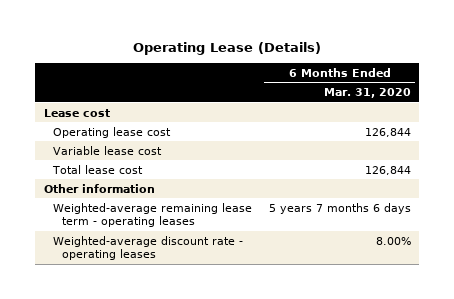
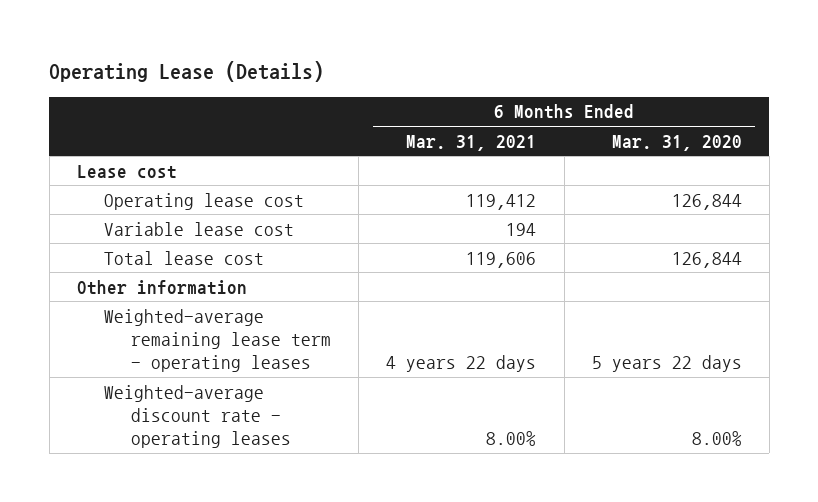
none -> [406,134,537,151] Mar. 31, 2021
[268,202,411,214] 5 years 7 months 6 days -> [591,354,742,372] 5 years 22 days

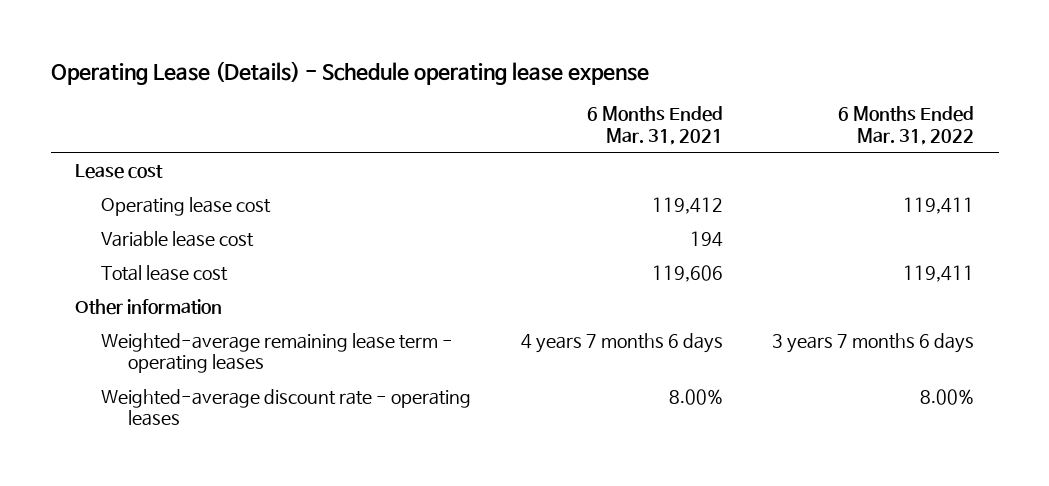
[49,61,325,83] Operating Lease (Details) -> [50,60,649,85] Operating Lease (Details) - Schedule operating lease expense
[611,134,742,151] Mar. 31, 2020 -> none
none -> [837,106,974,145] 6 Months Ended Mar. 31, 2022
[386,354,537,372] 4 years 22 days -> [520,332,723,353] 4 years 7 months 6 days

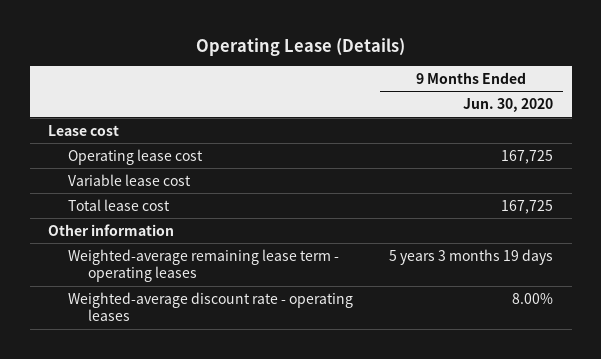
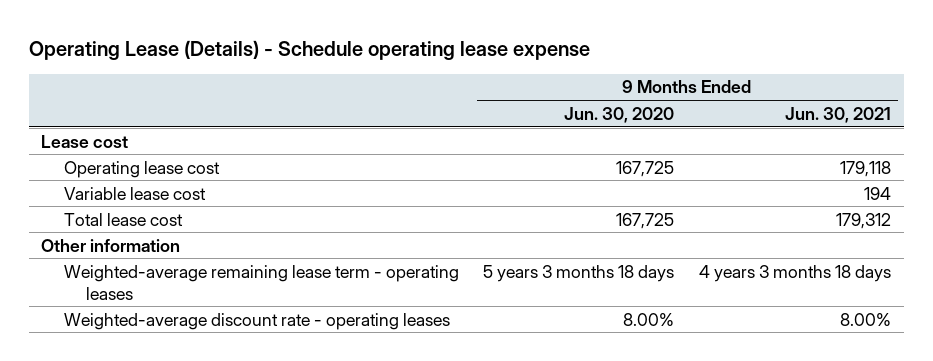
[195,37,405,56] Operating Lease (Details) -> [29,40,591,61] Operating Lease (Details) - Schedule operating lease expense
none -> [785,106,892,123] Jun. 30, 2021
[389,248,554,265] 5 years 3 months 19 days -> [483,264,675,282] 5 years 3 months 18 days

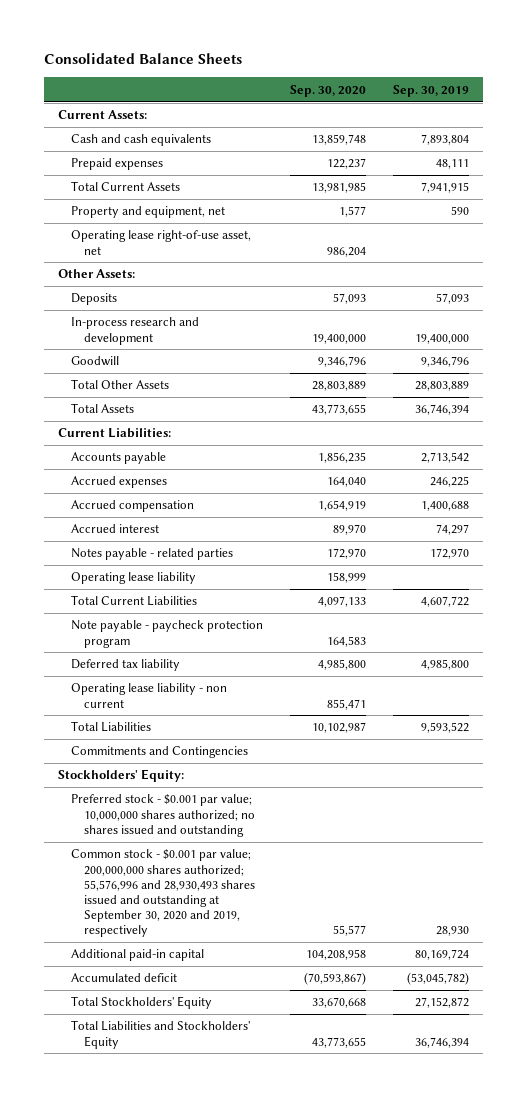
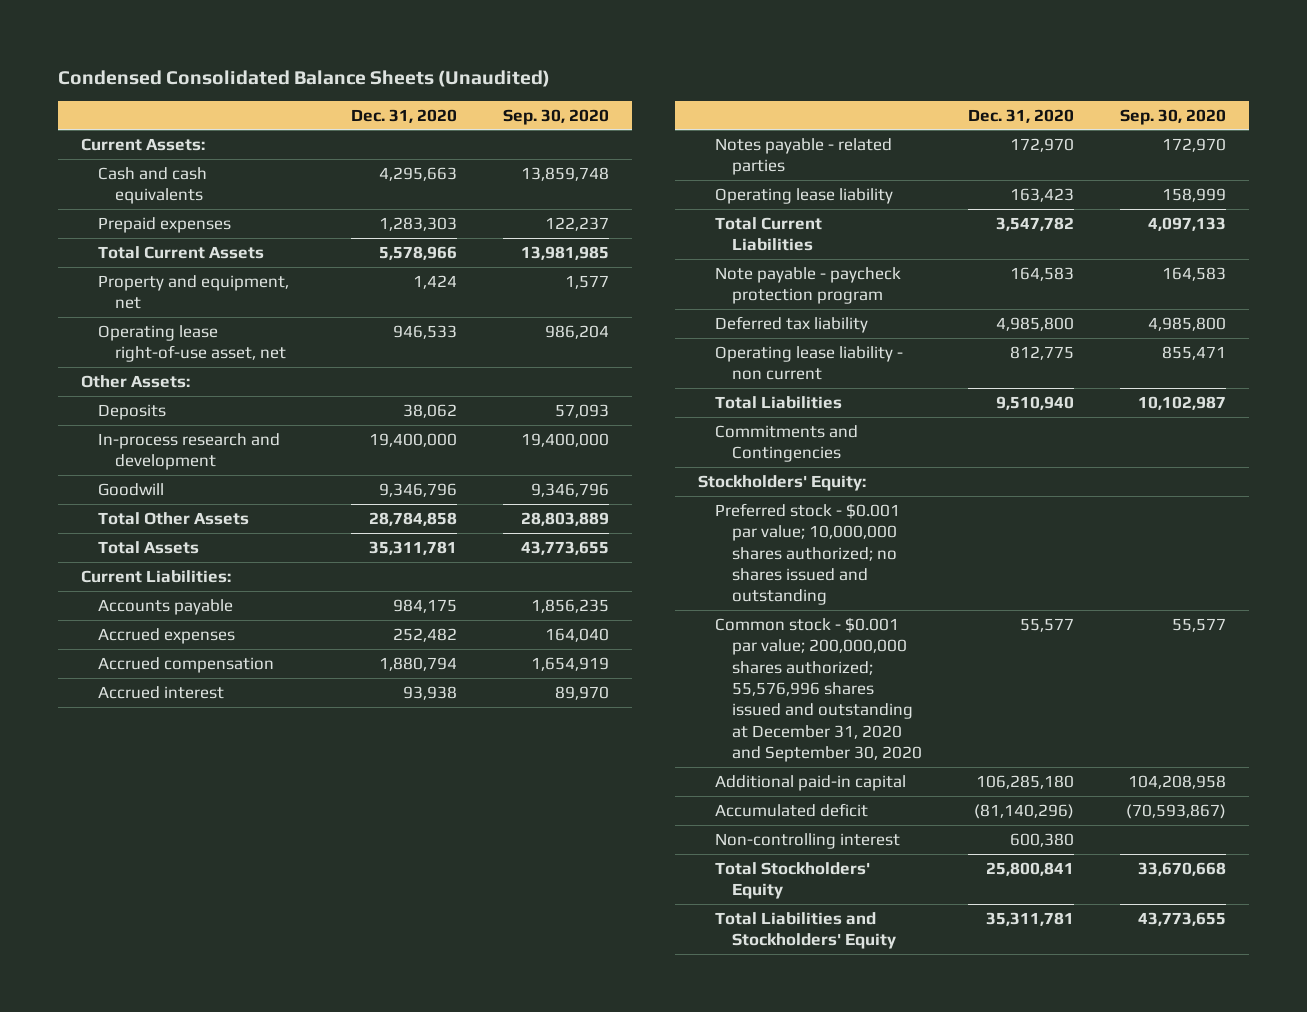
[44,53,243,65] Consolidated Balance Sheets -> [57,69,550,87] Condensed Consolidated Balance Sheets (Unaudited)
[393,84,470,97] Sep. 30, 2019 -> none
none -> [351,108,458,123] Dec. 31, 2020
[71,849,256,938] Common stock - $0.001 par value; 200,000,000 shares authorized; 55,576,996 and 28,930,493 shares issued and outstanding at September 30, 2020 and 2019, respectively -> [714,616,923,763] Common stock - $0.001 par value; 200,000,000 shares authorized; 55,576,996 shares issued and outstanding at December 31, 2020 and September 30, 2020
none -> [714,832,900,849] Non-controlling interest

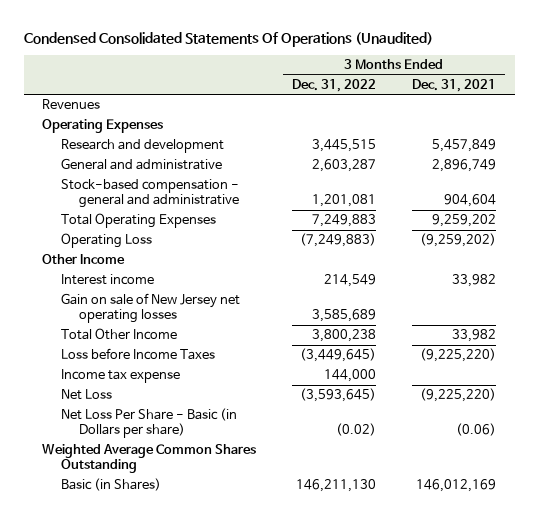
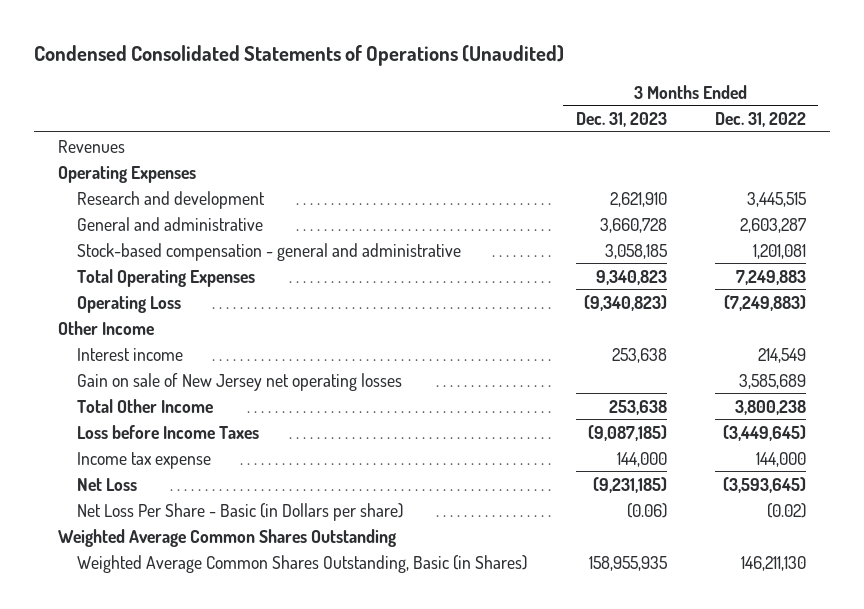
[24,32,434,48] Condensed Consolidated Statements Of Operations (Unaudited) -> [33,45,564,67] Condensed Consolidated Statements of Operations (Unaudited)
[412,79,497,93] Dec. 31, 2021 -> none
none -> [575,111,667,127] Dec. 31, 2023
[60,478,161,492] Basic (in Shares) -> [77,554,528,573] Weighted Average Common Shares Outstanding, Basic (in Shares)

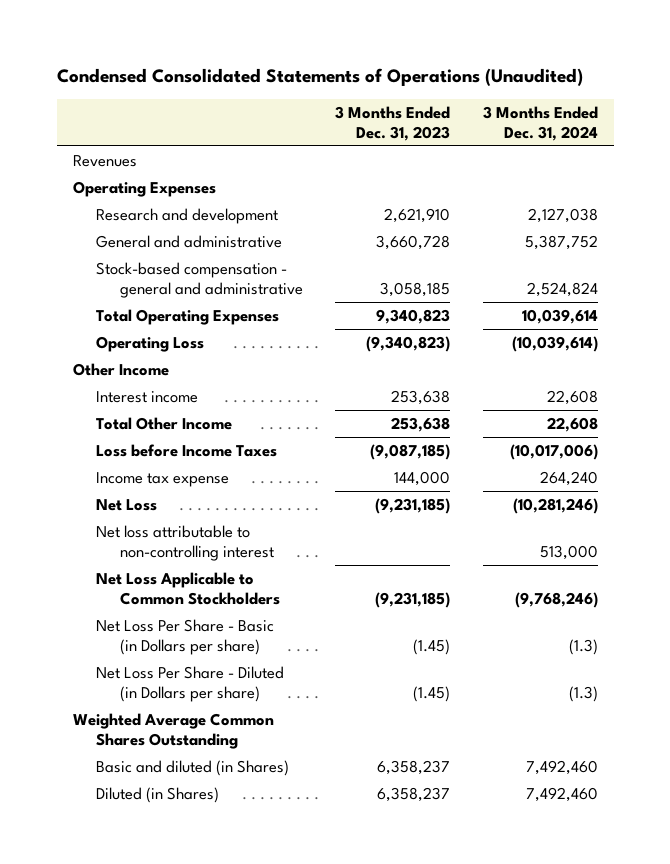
[715,111,807,127] Dec. 31, 2022 -> none
none -> [482,105,598,141] 3 Months Ended Dec. 31, 2024
[77,372,403,391] Gain on sale of New Jersey net operating losses -> none
none -> [96,524,275,562] Net loss attributable to non-controlling interest
none -> [96,571,281,606] Net Loss Applicable to Common Stockholders
[626,502,667,518] (0.06) -> [413,639,451,656] (1.45)
none -> [96,665,285,703] Net Loss Per Share - Diluted (in Dollars per share)
[77,554,528,573] Weighted Average Common Shares Outstanding, Basic (in Shares) -> [96,759,290,776] Basic and diluted (in Shares)
[588,555,667,571] 158,955,935 -> [377,759,451,775] 6,358,237
none -> [96,786,220,803] Diluted (in Shares)

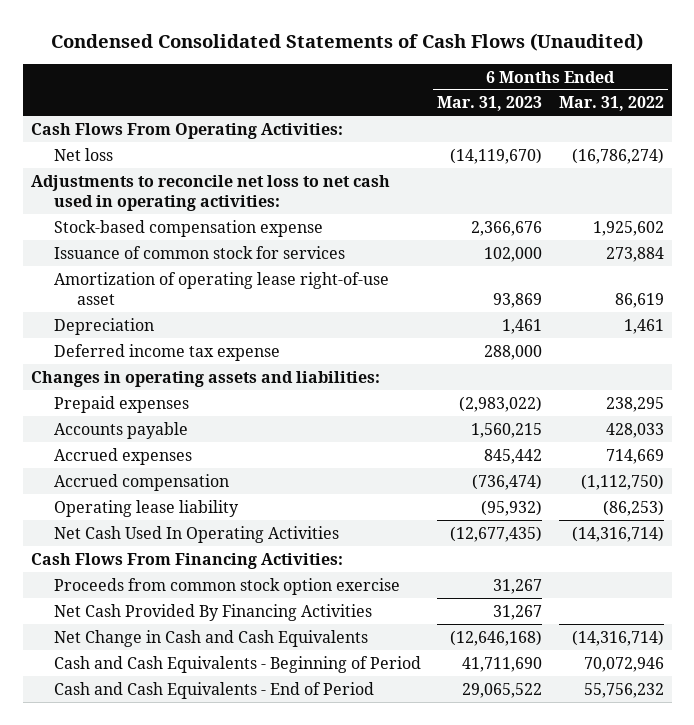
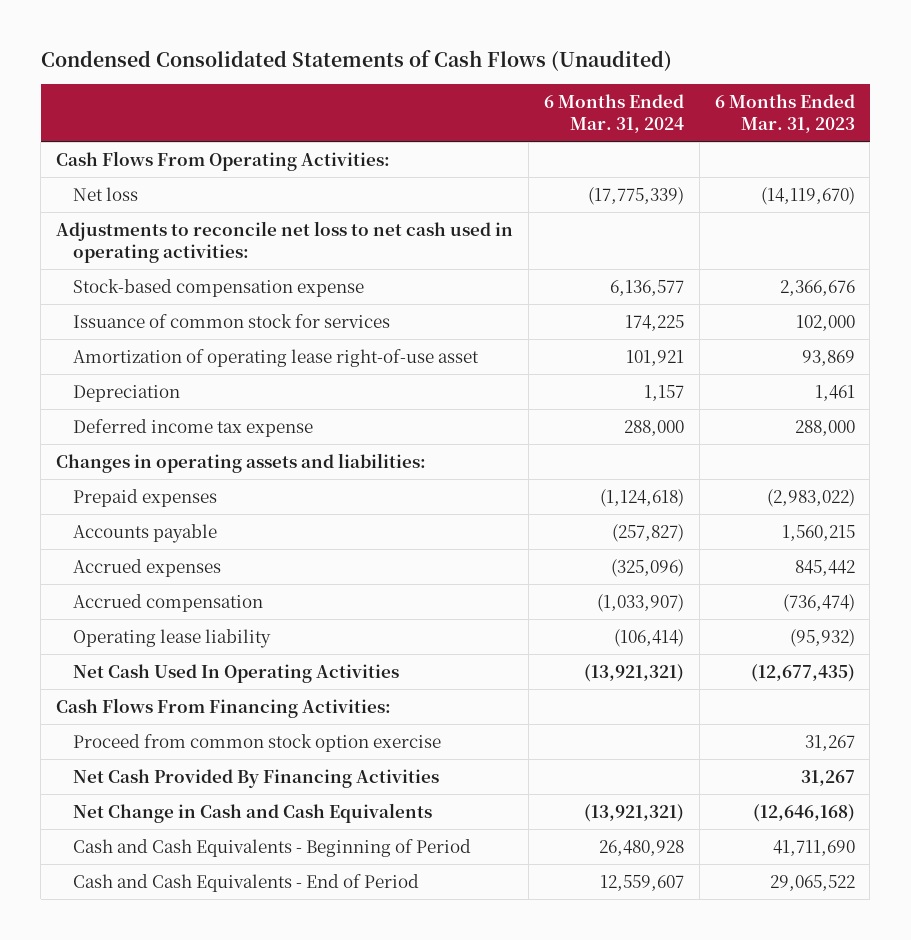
[558,96,664,112] Mar. 31, 2022 -> none
none -> [543,93,684,133] 6 Months Ended Mar. 31, 2024
[53,577,400,595] Proceeds from common stock option exercise -> [72,733,441,752] Proceed from common stock option exercise

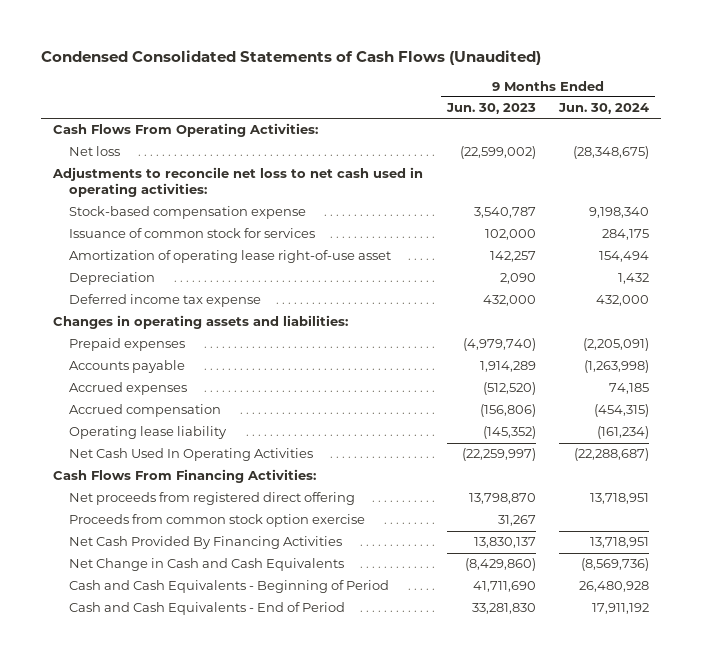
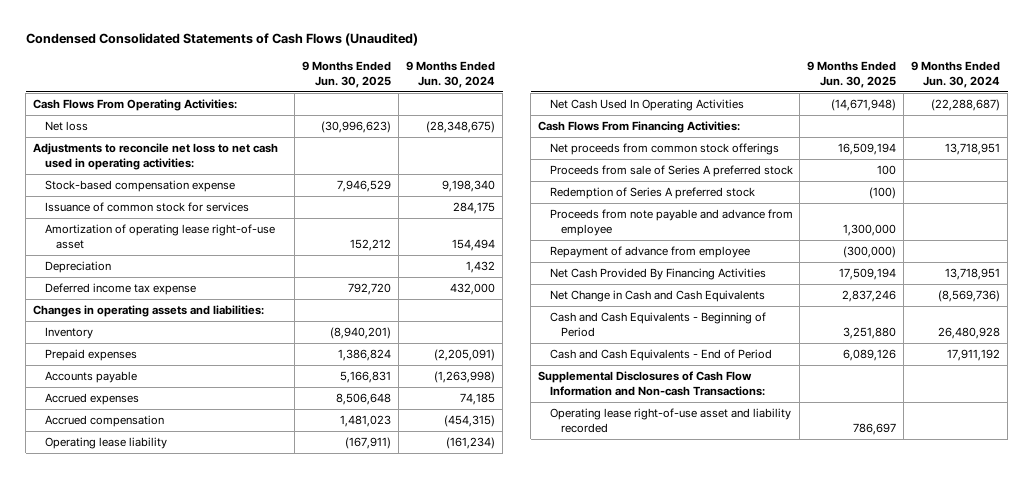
[445,103,536,115] Jun. 30, 2023 -> none
none -> [302,60,392,88] 9 Months Ended Jun. 30, 2025
none -> [44,327,93,340] Inventory
[68,514,365,528] Proceeds from common stock option exercise -> none
[68,492,355,506] Net proceeds from registered direct offering -> [549,143,779,156] Net proceeds from common stock offerings
none -> [549,165,793,178] Proceeds from sale of Series A preferred stock
none -> [549,187,755,200] Redemption of Series A preferred stock
none -> [549,209,793,236] Proceeds from note payable and advance from employee
none -> [549,246,750,259] Repayment of advance from employee
none -> [538,371,765,396] Supplemental Disclosures of Cash Flow Information and Non-cash Transactions:
none -> [549,408,791,433] Operating lease right-of-use asset and liability recorded

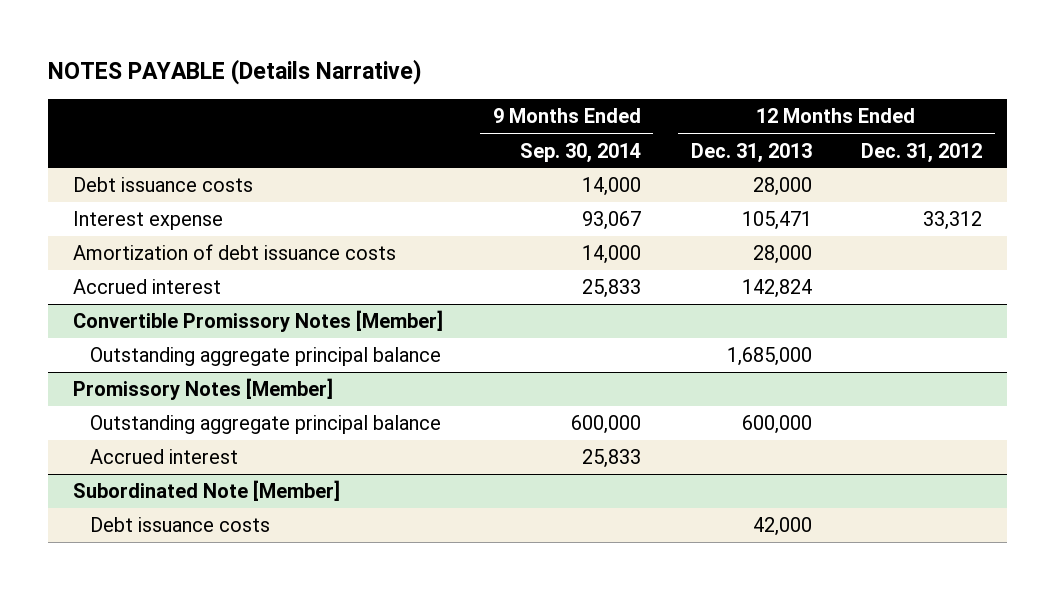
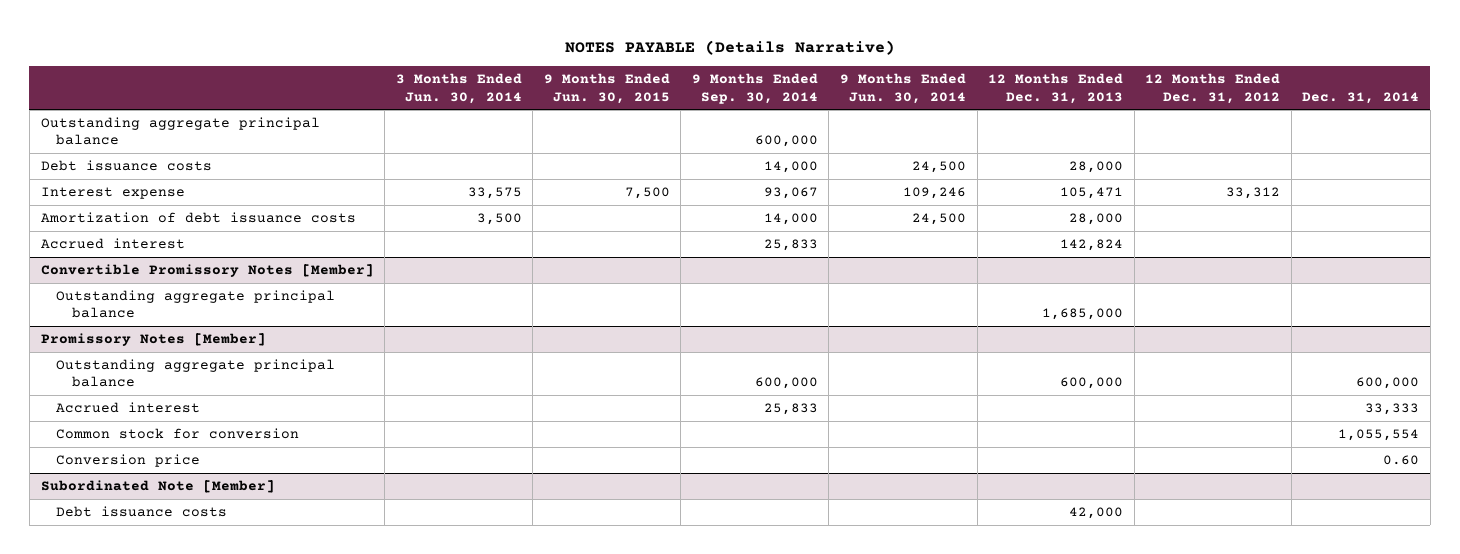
none -> [395,73,522,104] 3 Months Ended Jun. 30, 2014
none -> [543,73,670,104] 9 Months Ended Jun. 30, 2015
none -> [840,73,967,104] 9 Months Ended Jun. 30, 2014
none -> [1302,91,1420,104] Dec. 31, 2014
none -> [40,117,320,146] Outstanding aggregate principal balance
none -> [56,428,300,440] Common stock for conversion
none -> [56,454,201,468] Conversion price

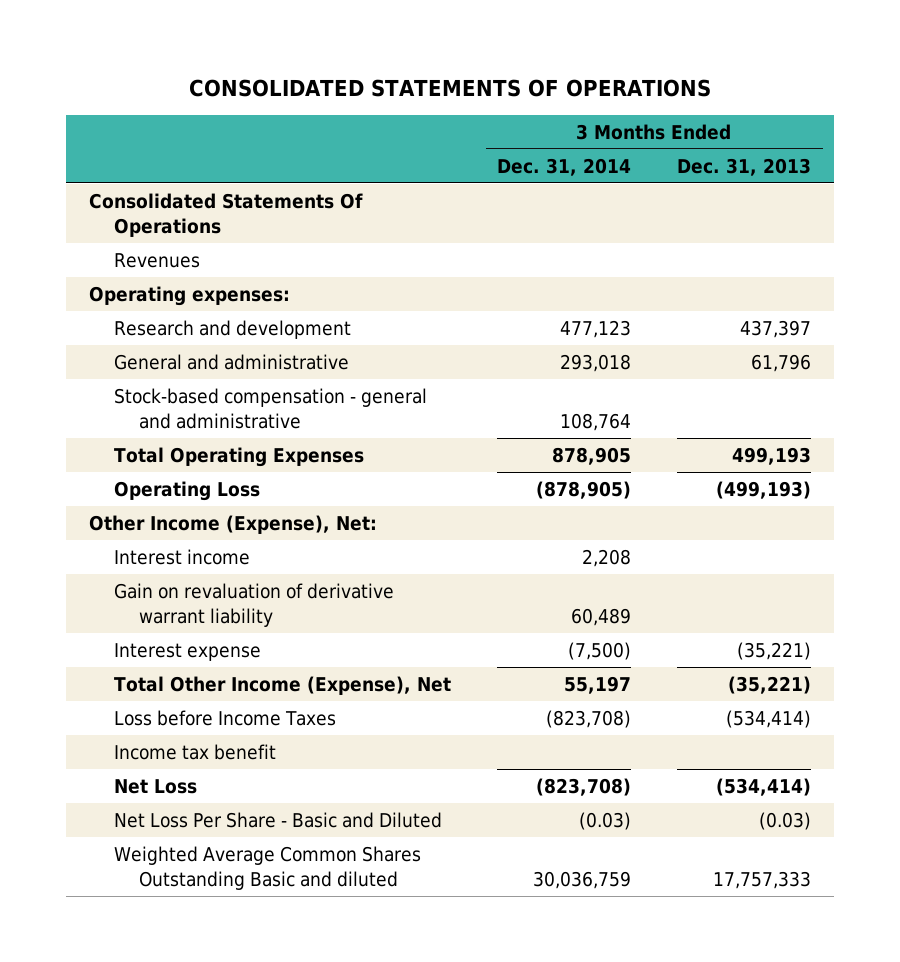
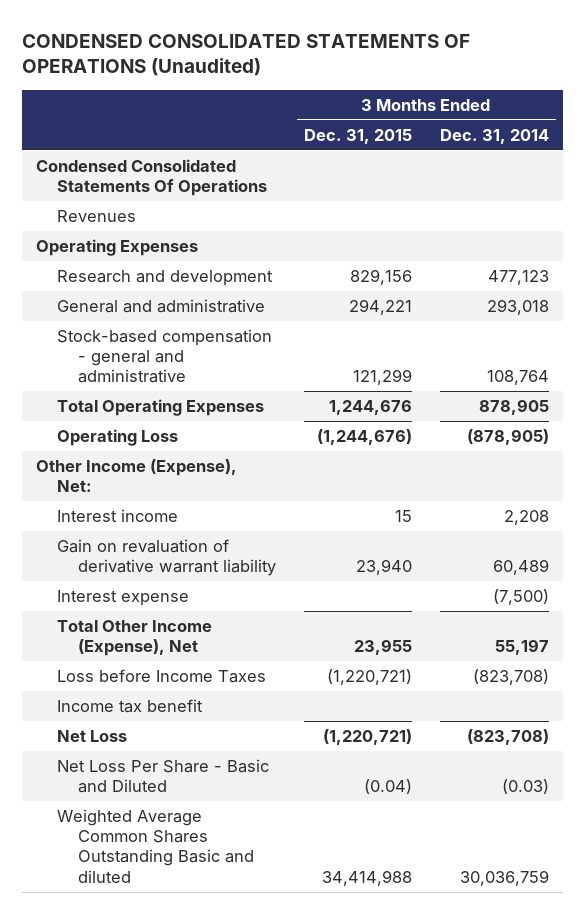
[188,78,711,97] CONSOLIDATED STATEMENTS OF OPERATIONS -> [22,33,471,77] CONDENSED CONSOLIDATED STATEMENTS OF OPERATIONS (Unaudited)
[677,157,812,176] Dec. 31, 2013 -> none
none -> [303,128,412,144] Dec. 31, 2015
[88,193,363,237] Consolidated Statements Of Operations -> [36,159,268,197] Condensed Consolidated Statements Of Operations
[88,286,290,307] Operating expenses: -> [36,239,199,257] Operating Expenses

